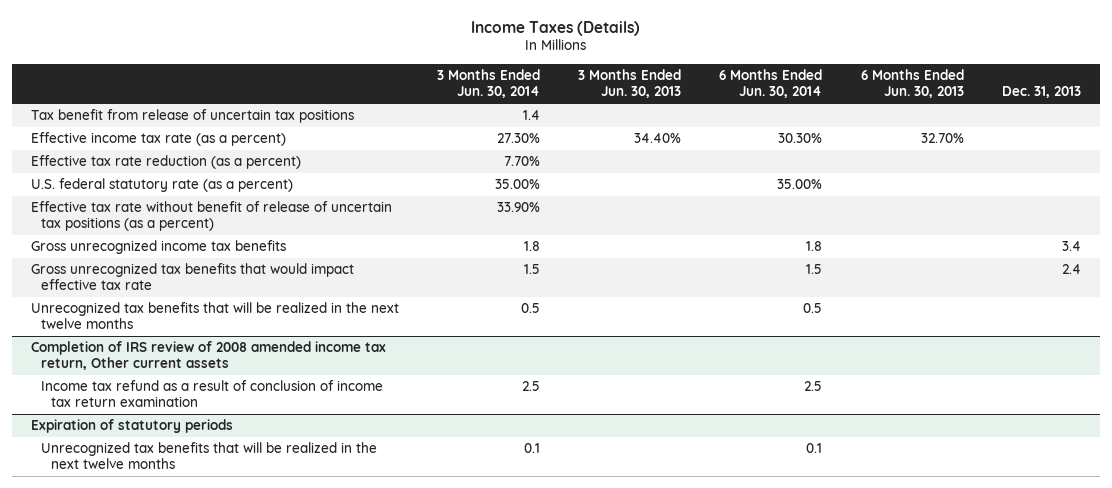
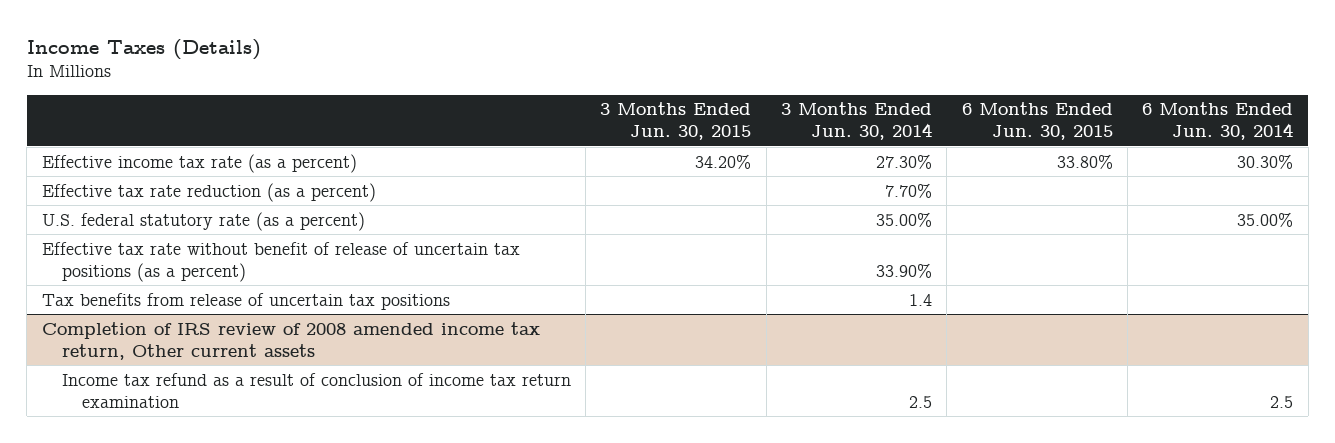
[578,69,682,99] 3 Months Ended Jun. 30, 2013 -> none
[860,69,964,99] 6 Months Ended Jun. 30, 2013 -> none
[1001,86,1081,99] Dec. 31, 2013 -> none
none -> [600,102,752,141] 3 Months Ended Jun. 30, 2015
none -> [961,102,1113,141] 6 Months Ended Jun. 30, 2015
[31,109,355,124] Tax benefit from release of uncertain tax positions -> none
[31,240,287,255] Gross unrecognized income tax benefits -> none
[31,263,355,291] Gross unrecognized tax benefits that would impact effective tax rate -> none
[31,302,400,330] Unrecognized tax benefits that will be realized in the next twelve months -> none
none -> [41,292,450,310] Tax benefits from release of uncertain tax positions
[31,419,234,434] Expiration of statutory periods -> none
[40,442,377,470] Unrecognized tax benefits that will be realized in the next twelve months -> none

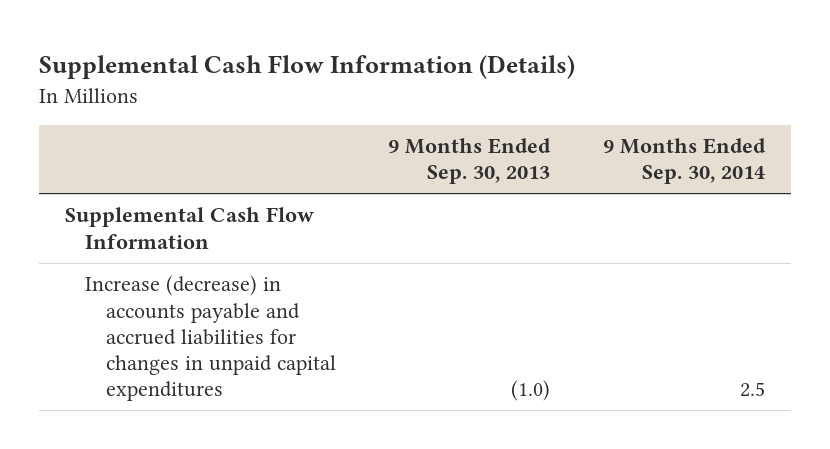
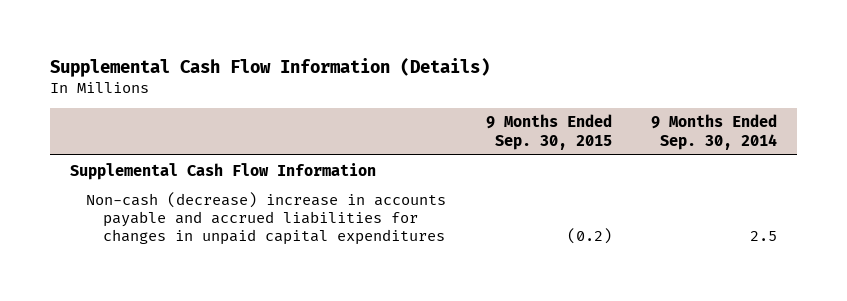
[388,138,552,185] 9 Months Ended Sep. 30, 2013 -> none
none -> [485,114,612,150] 9 Months Ended Sep. 30, 2015
[85,275,336,401] Increase (decrease) in accounts payable and accrued liabilities for changes in unpaid capital expenditures -> [86,191,447,246] Non-cash (decrease) increase in accounts payable and accrued liabilities for changes in unpaid capital expenditures

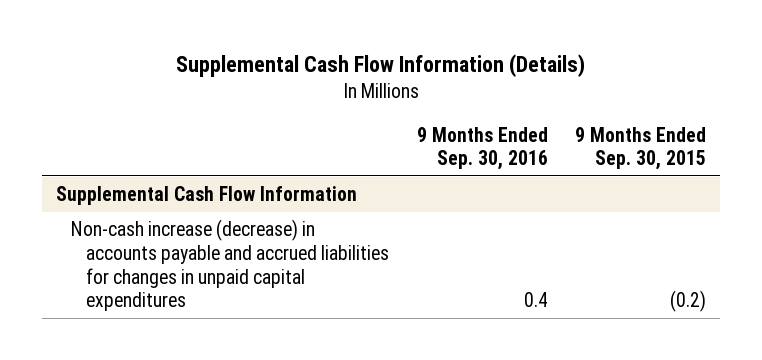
[651,114,778,150] 9 Months Ended Sep. 30, 2014 -> none
none -> [416,126,548,171] 9 Months Ended Sep. 30, 2016
[86,191,447,246] Non-cash (decrease) increase in accounts payable and accrued liabilities for changes in unpaid capital expenditures -> [71,219,390,312] Non-cash increase (decrease) in accounts payable and accrued liabilities for changes in unpaid capital expenditures

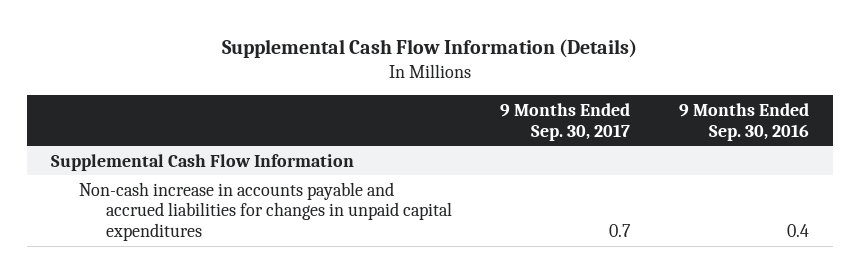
[575,126,707,171] 9 Months Ended Sep. 30, 2015 -> none
none -> [500,102,631,141] 9 Months Ended Sep. 30, 2017
[71,219,390,312] Non-cash increase (decrease) in accounts payable and accrued liabilities for changes in unpaid capital expenditures -> [78,181,452,242] Non-cash increase in accounts payable and accrued liabilities for changes in unpaid capital expenditures

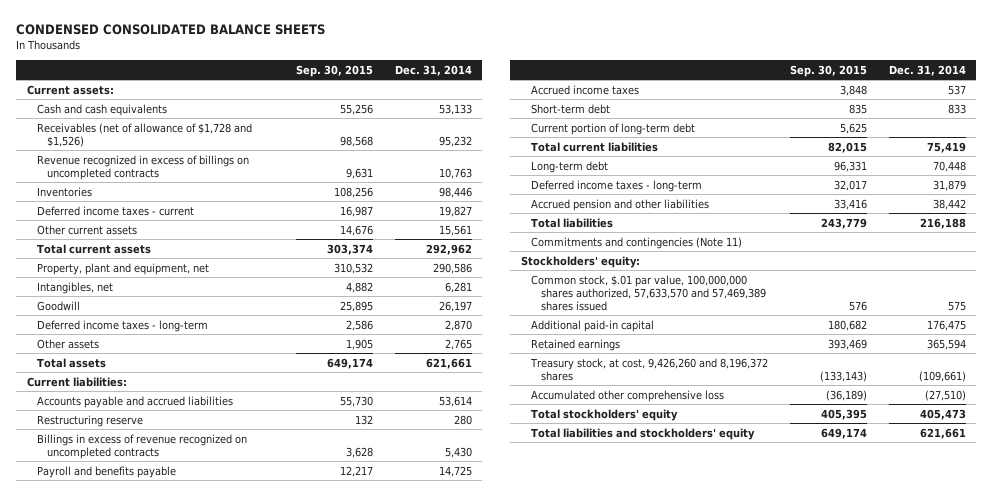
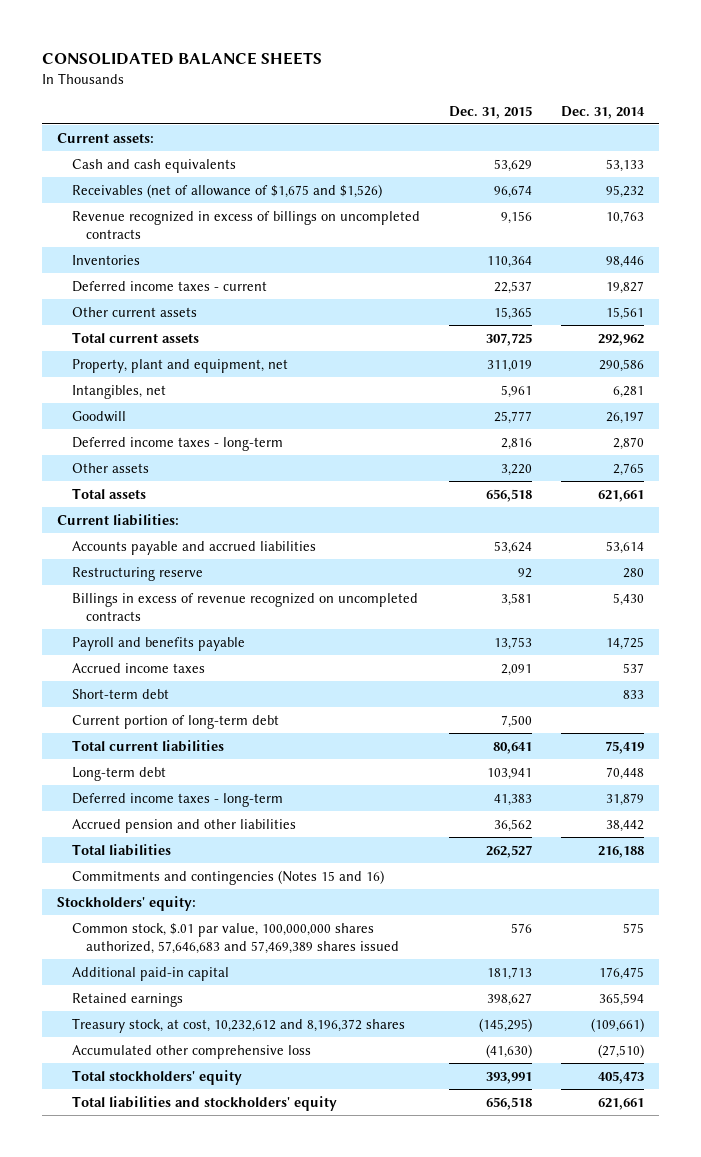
[16,23,326,35] CONDENSED CONSOLIDATED BALANCE SHEETS -> [42,52,323,66] CONSOLIDATED BALANCE SHEETS
[295,64,373,77] Sep. 30, 2015 -> none
none -> [448,105,532,119] Dec. 31, 2015
[37,122,253,147] Receivables (net of allowance of $1,728 and $1,526) -> [71,183,382,198] Receivables (net of allowance of $1,675 and $1,526)
[531,236,743,249] Commitments and contingencies (Note 11) -> [71,869,384,885] Commitments and contingencies (Notes 15 and 16)
[531,274,767,311] Common stock, $.01 par value, 100,000,000 shares authorized, 57,633,570 and 57,469,389 shares issued -> [71,922,400,954] Common stock, $.01 par value, 100,000,000 shares authorized, 57,646,683 and 57,469,389 shares issued
[530,357,769,381] Treasury stock, at cost, 9,426,260 and 8,196,372 shares -> [71,1017,405,1033] Treasury stock, at cost, 10,232,612 and 8,196,372 shares

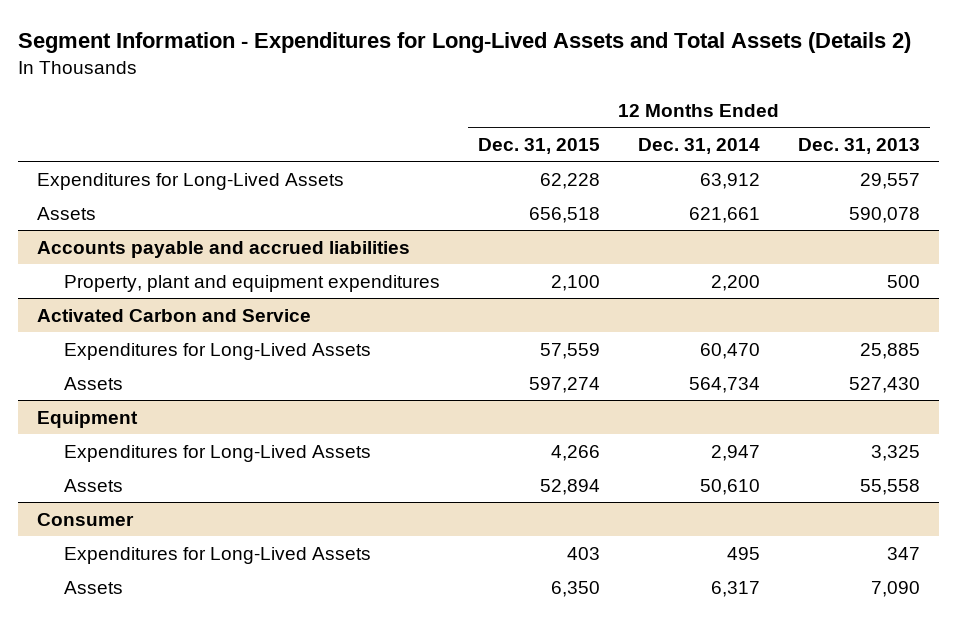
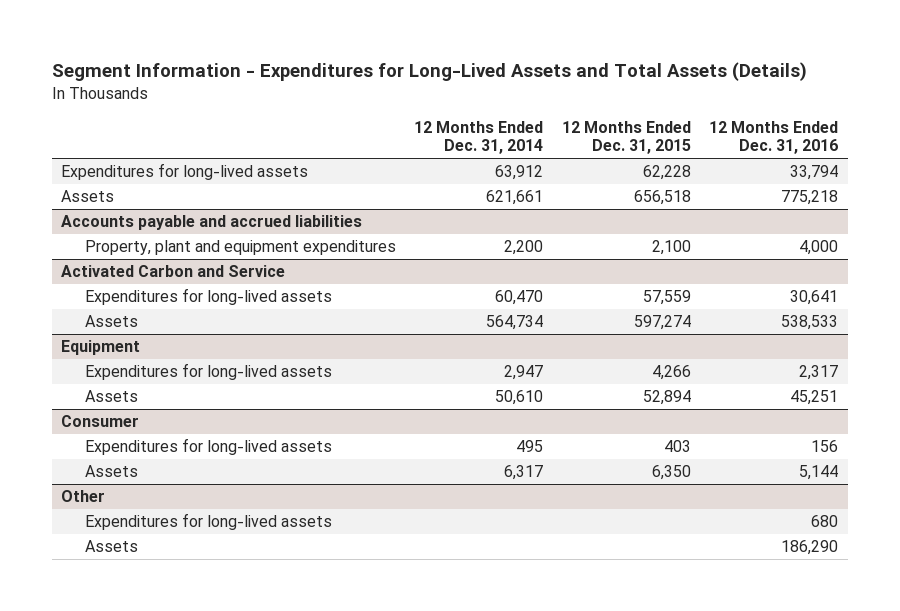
[18,31,912,53] Segment Information - Expenditures for Long-Lived Assets and Total Assets (Details 2) -> [52,62,808,82] Segment Information - Expenditures for Long-Lived Assets and Total Assets (Details)
[798,137,921,154] Dec. 31, 2013 -> none
none -> [709,120,839,155] 12 Months Ended Dec. 31, 2016
[37,172,345,190] Expenditures for Long-Lived Assets -> [61,163,309,181] Expenditures for long-lived assets
[63,342,371,360] Expenditures for Long-Lived Assets -> [84,288,332,306] Expenditures for long-lived assets
[63,444,371,462] Expenditures for Long-Lived Assets -> [84,363,332,381] Expenditures for long-lived assets
[63,546,371,564] Expenditures for Long-Lived Assets -> [84,438,332,456] Expenditures for long-lived assets
none -> [61,490,106,503] Other
none -> [84,513,332,531] Expenditures for long-lived assets
none -> [84,540,138,553] Assets

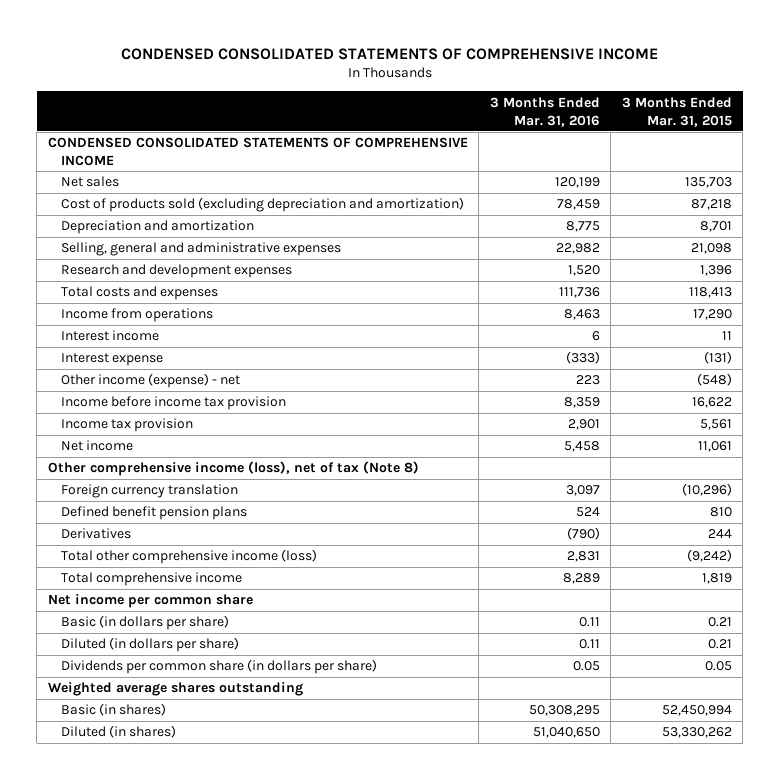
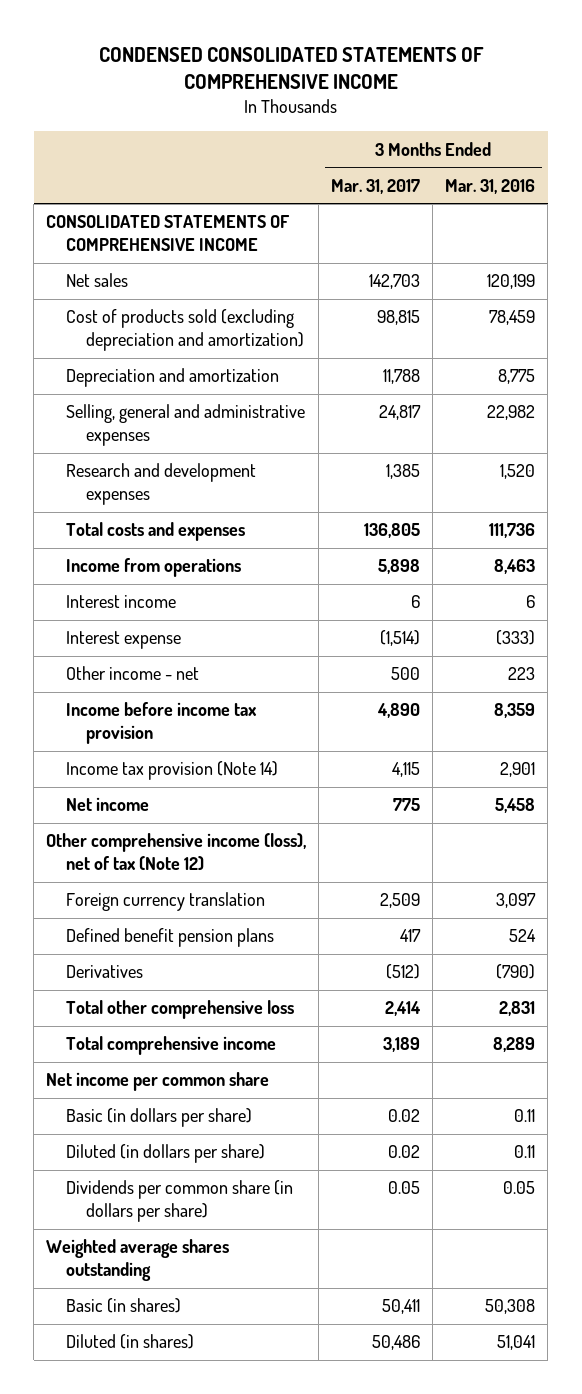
[621,96,732,127] 3 Months Ended Mar. 31, 2015 -> none
none -> [331,178,421,194] Mar. 31, 2017
[47,137,468,167] CONDENSED CONSOLIDATED STATEMENTS OF COMPREHENSIVE INCOME -> [46,215,291,252] CONSOLIDATED STATEMENTS OF COMPREHENSIVE INCOME
[61,373,241,389] Other income (expense) - net -> [66,666,200,681] Other income - net
[61,418,194,433] Income tax provision -> [66,761,279,781] Income tax provision (Note 14)
[47,461,419,477] Other comprehensive income (loss), net of tax (Note 8) -> [46,833,307,872] Other comprehensive income (loss), net of tax (Note 12)
[61,549,318,565] Total other comprehensive income (loss) -> [66,1000,295,1020] Total other comprehensive loss
[528,705,600,717] 50,308,295 -> [485,1299,536,1315] 50,308
[532,727,600,739] 51,040,650 -> [497,1335,536,1351] 51,041

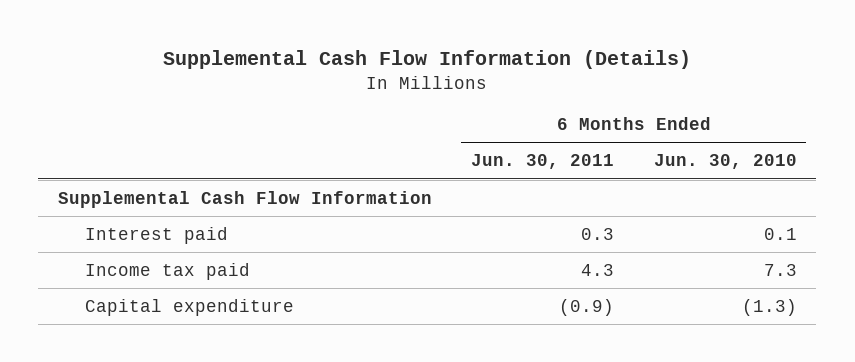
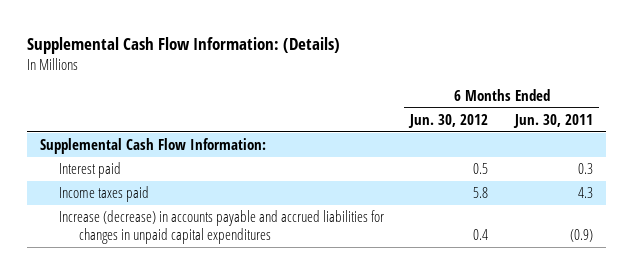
[163,50,692,70] Supplemental Cash Flow Information (Details) -> [26,36,340,54] Supplemental Cash Flow Information: (Details)
[653,154,797,170] Jun. 30, 2010 -> none
none -> [408,113,489,128] Jun. 30, 2012
[57,190,432,208] Supplemental Cash Flow Information -> [40,138,267,155] Supplemental Cash Flow Information:
[85,298,295,316] Capital expenditure -> none
[85,262,251,280] Income tax paid -> [59,186,150,203] Income taxes paid
none -> [59,210,385,244] Increase (decrease) in accounts payable and accrued liabilities for changes in unpaid capital expenditures

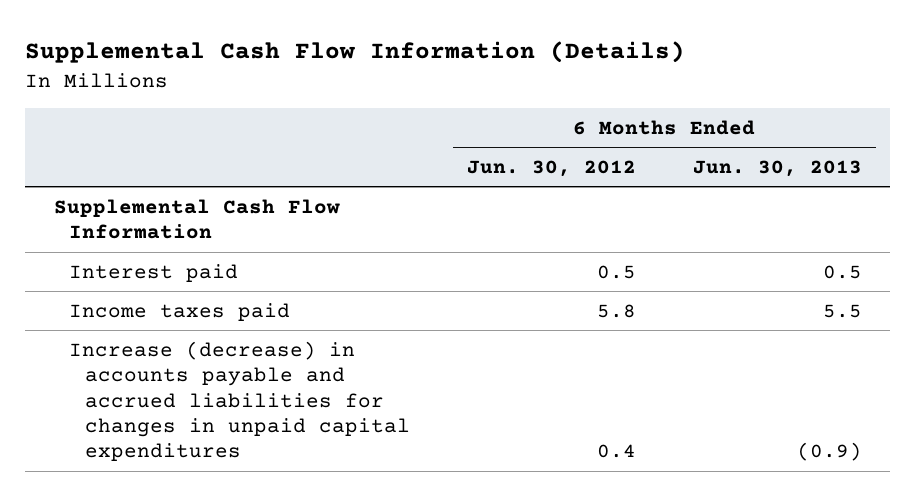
[26,36,340,54] Supplemental Cash Flow Information: (Details) -> [25,40,686,63] Supplemental Cash Flow Information (Details)
[512,113,593,128] Jun. 30, 2011 -> none
none -> [692,159,862,177] Jun. 30, 2013
[40,138,267,155] Supplemental Cash Flow Information: -> [53,198,340,240] Supplemental Cash Flow Information

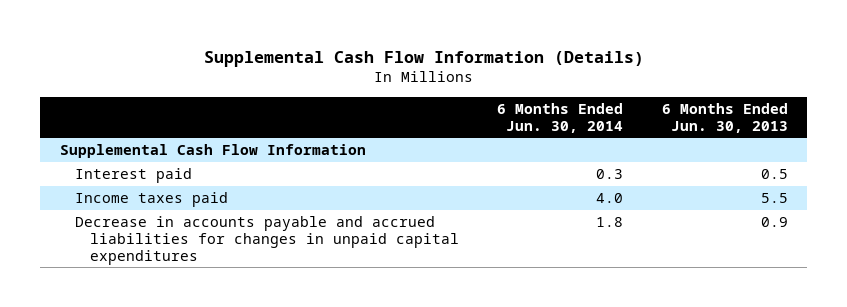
[466,159,636,177] Jun. 30, 2012 -> none
none -> [497,102,624,133] 6 Months Ended Jun. 30, 2014
[69,340,411,462] Increase (decrease) in accounts payable and accrued liabilities for changes in unpaid capital expenditures -> [74,216,459,265] Decrease in accounts payable and accrued liabilities for changes in unpaid capital expenditures
[796,442,862,462] (0.9) -> [760,217,788,228] 0.9

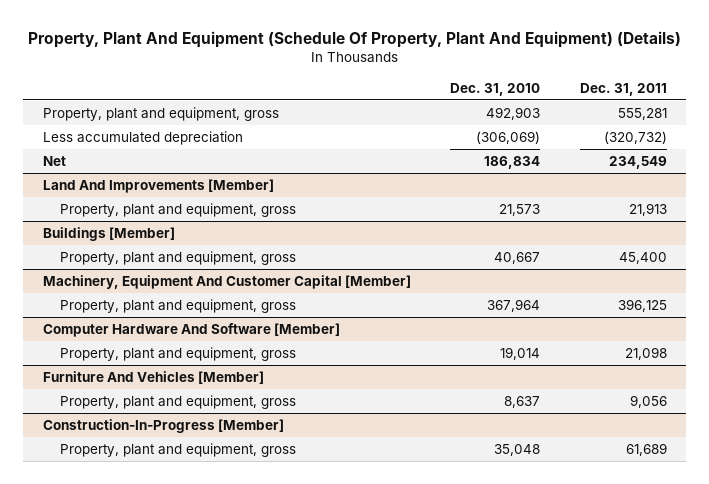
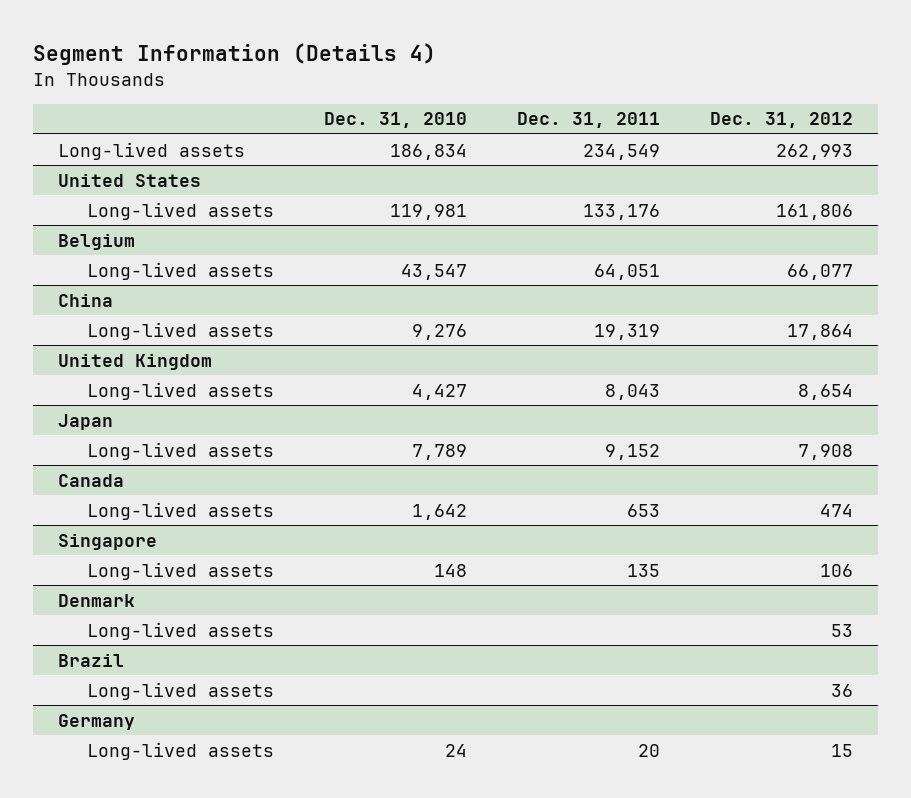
[27,31,681,49] Property, Plant And Equipment (Schedule Of Property, Plant And Equipment) (Details) -> [33,43,437,66] Segment Information (Details 4)
none -> [709,112,853,129] Dec. 31, 2012
[42,106,279,121] Property, plant and equipment, gross -> none
[42,130,243,145] Less accumulated depreciation -> none
[42,178,274,193] Land And Improvements [Member] -> none
[59,202,296,217] Property, plant and equipment, gross -> none
[42,226,175,241] Buildings [Member] -> none
[59,250,296,265] Property, plant and equipment, gross -> none
[42,274,411,289] Machinery, Equipment And Customer Capital [Member] -> none
[59,298,296,313] Property, plant and equipment, gross -> none
[42,322,340,337] Computer Hardware And Software [Member] -> none
[59,346,296,361] Property, plant and equipment, gross -> none
[42,370,264,384] Furniture And Vehicles [Member] -> none
[59,394,296,409] Property, plant and equipment, gross -> none
[42,418,284,433] Construction-In-Progress [Member] -> none
[59,442,296,457] Property, plant and equipment, gross -> none
[42,155,66,166] Net -> [58,141,246,160] Long-lived assets
none -> [58,173,202,187] United States
none -> [86,201,274,220] Long-lived assets
none -> [58,233,136,250] Belgium
none -> [86,261,274,280] Long-lived assets
none -> [58,293,114,307] China
none -> [86,321,274,340] Long-lived assets
none -> [58,353,213,370] United Kingdom
none -> [86,381,274,400] Long-lived assets
none -> [58,413,114,430] Japan
none -> [86,441,274,460] Long-lived assets
none -> [58,473,125,487] Canada
none -> [86,501,274,520] Long-lived assets
none -> [58,533,158,550] Singapore
none -> [86,561,274,580] Long-lived assets
none -> [58,593,136,607] Denmark
none -> [86,621,274,640] Long-lived assets
none -> [58,653,125,667] Brazil
none -> [86,681,274,700] Long-lived assets
none -> [58,713,136,730] Germany
none -> [86,741,274,760] Long-lived assets

